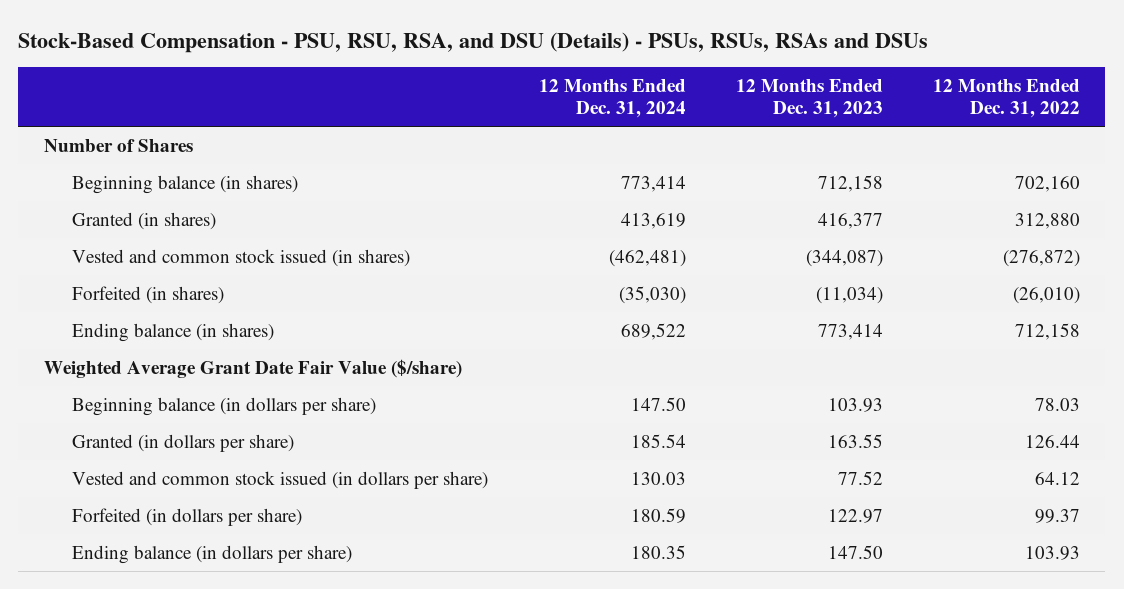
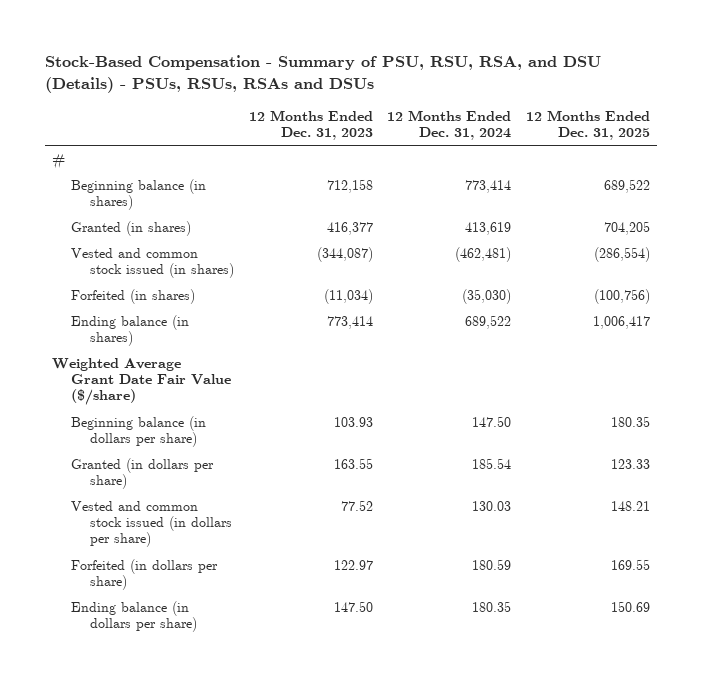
[18,32,929,54] Stock-Based Compensation - PSU, RSU, RSA, and DSU (Details) - PSUs, RSUs, RSAs and DSUs -> [44,54,601,93] Stock-Based Compensation - Summary of PSU, RSU, RSA, and DSU (Details) - PSUs, RSUs, RSAs and DSUs
[933,79,1081,119] 12 Months Ended Dec. 31, 2022 -> none
none -> [525,109,650,140] 12 Months Ended Dec. 31, 2025
[43,138,193,152] Number of Shares -> [52,153,66,169] #

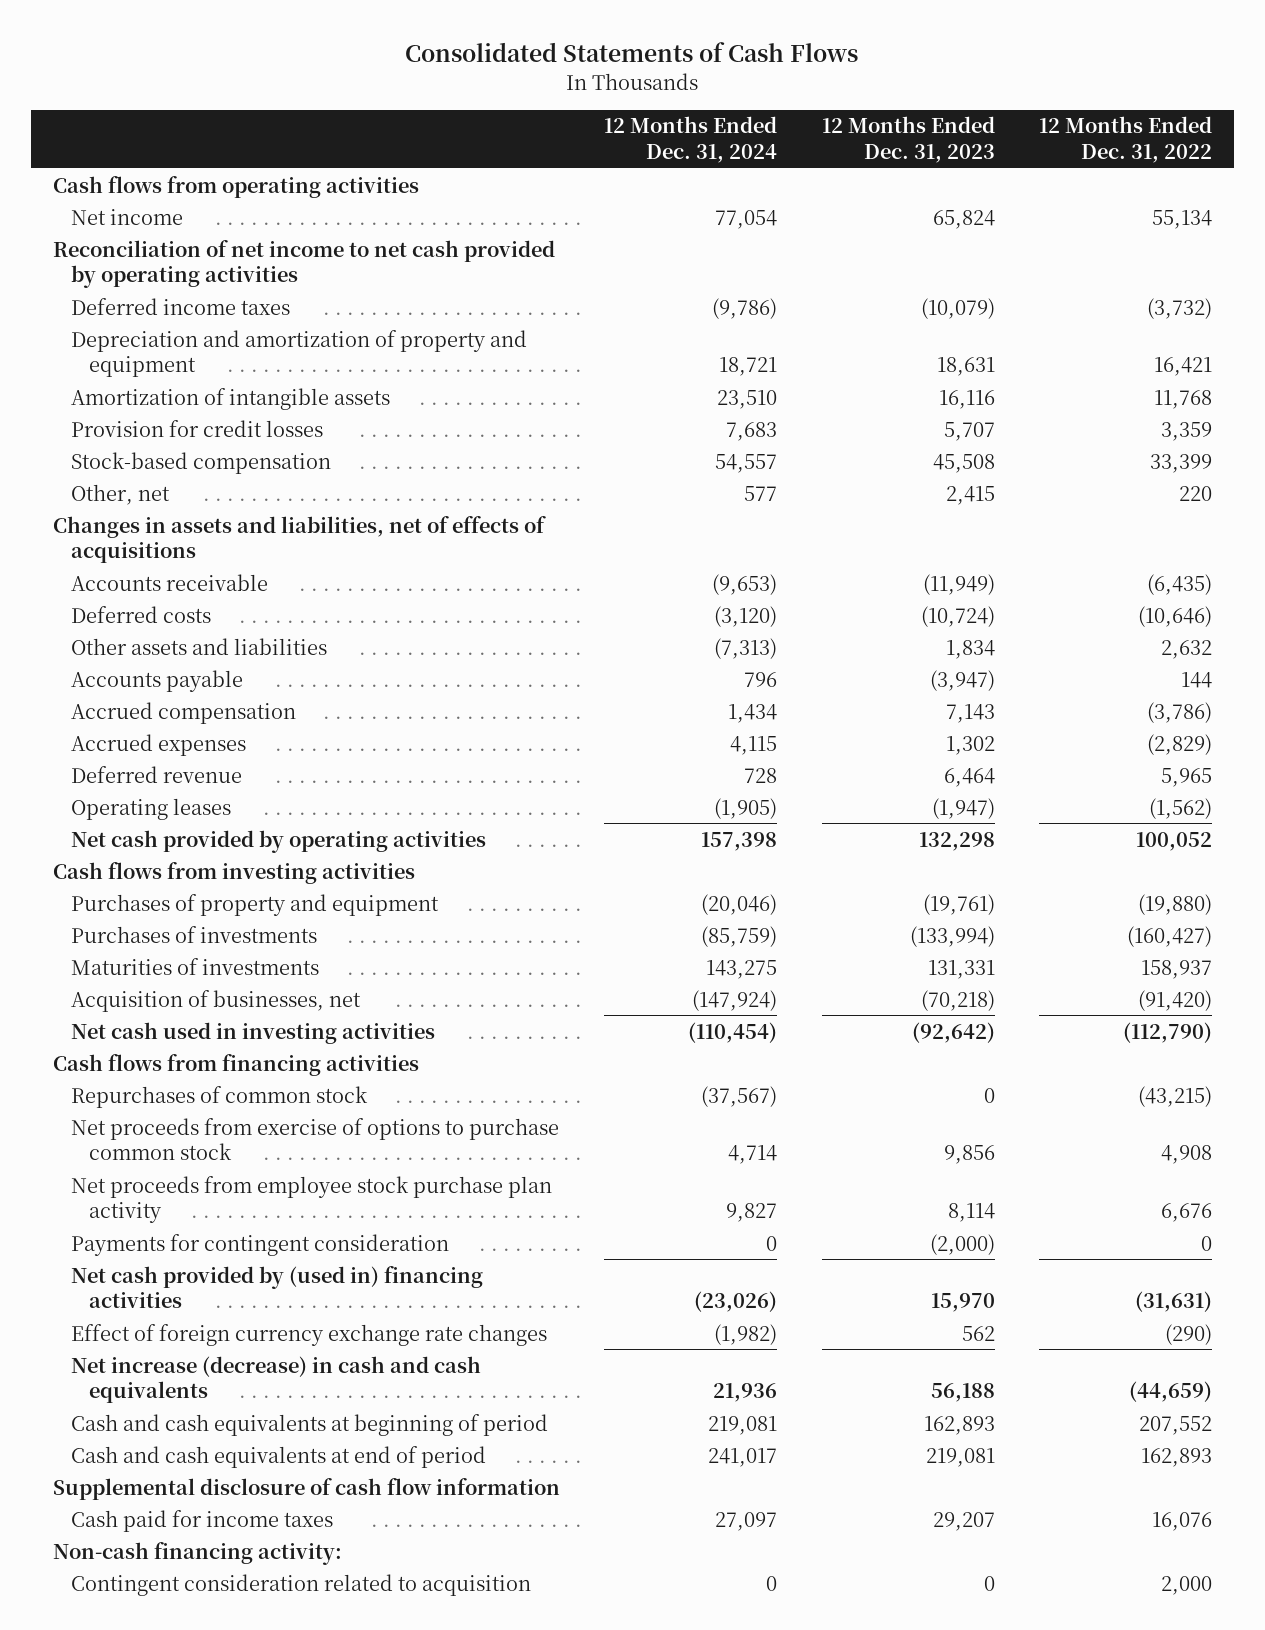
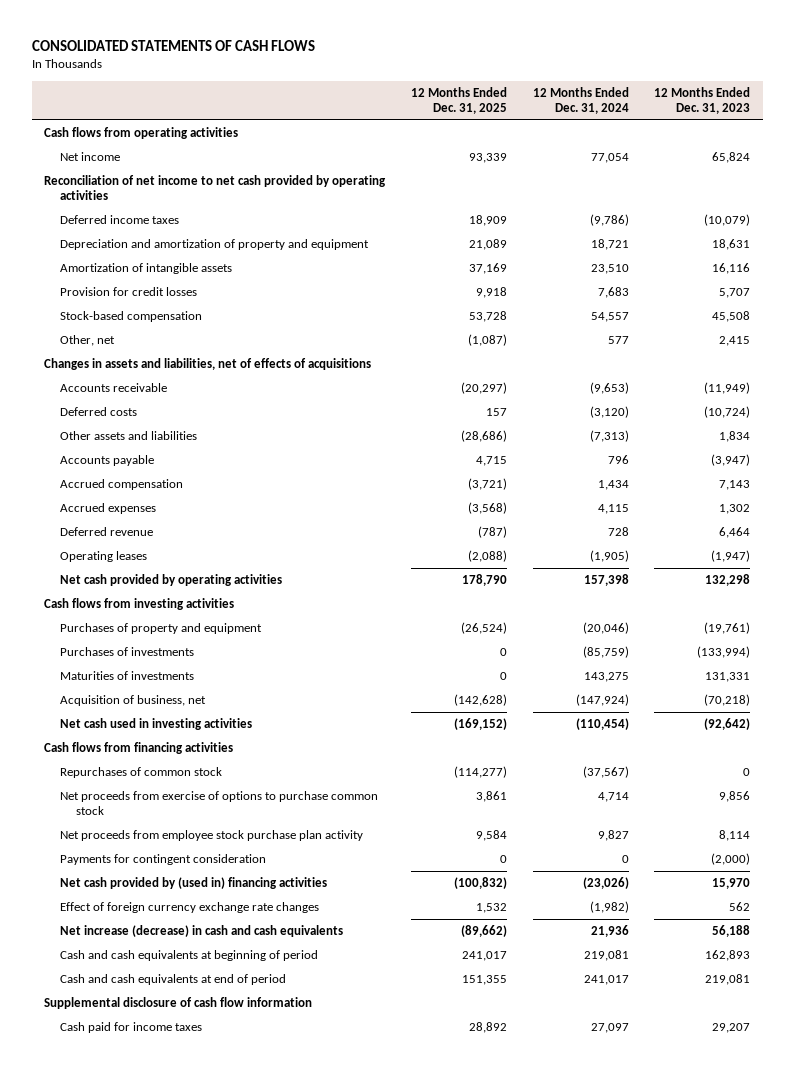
[405,42,859,63] Consolidated Statements of Cash Flows -> [31,40,315,52] CONSOLIDATED STATEMENTS OF CASH FLOWS
[1038,116,1212,163] 12 Months Ended Dec. 31, 2022 -> none
none -> [411,86,508,115] 12 Months Ended Dec. 31, 2025
[71,989,362,1012] Acquisition of businesses, net -> [60,694,207,706] Acquisition of business, net
[53,1541,343,1565] Non-cash financing activity: -> none
[71,1573,532,1596] Contingent consideration related to acquisition -> none

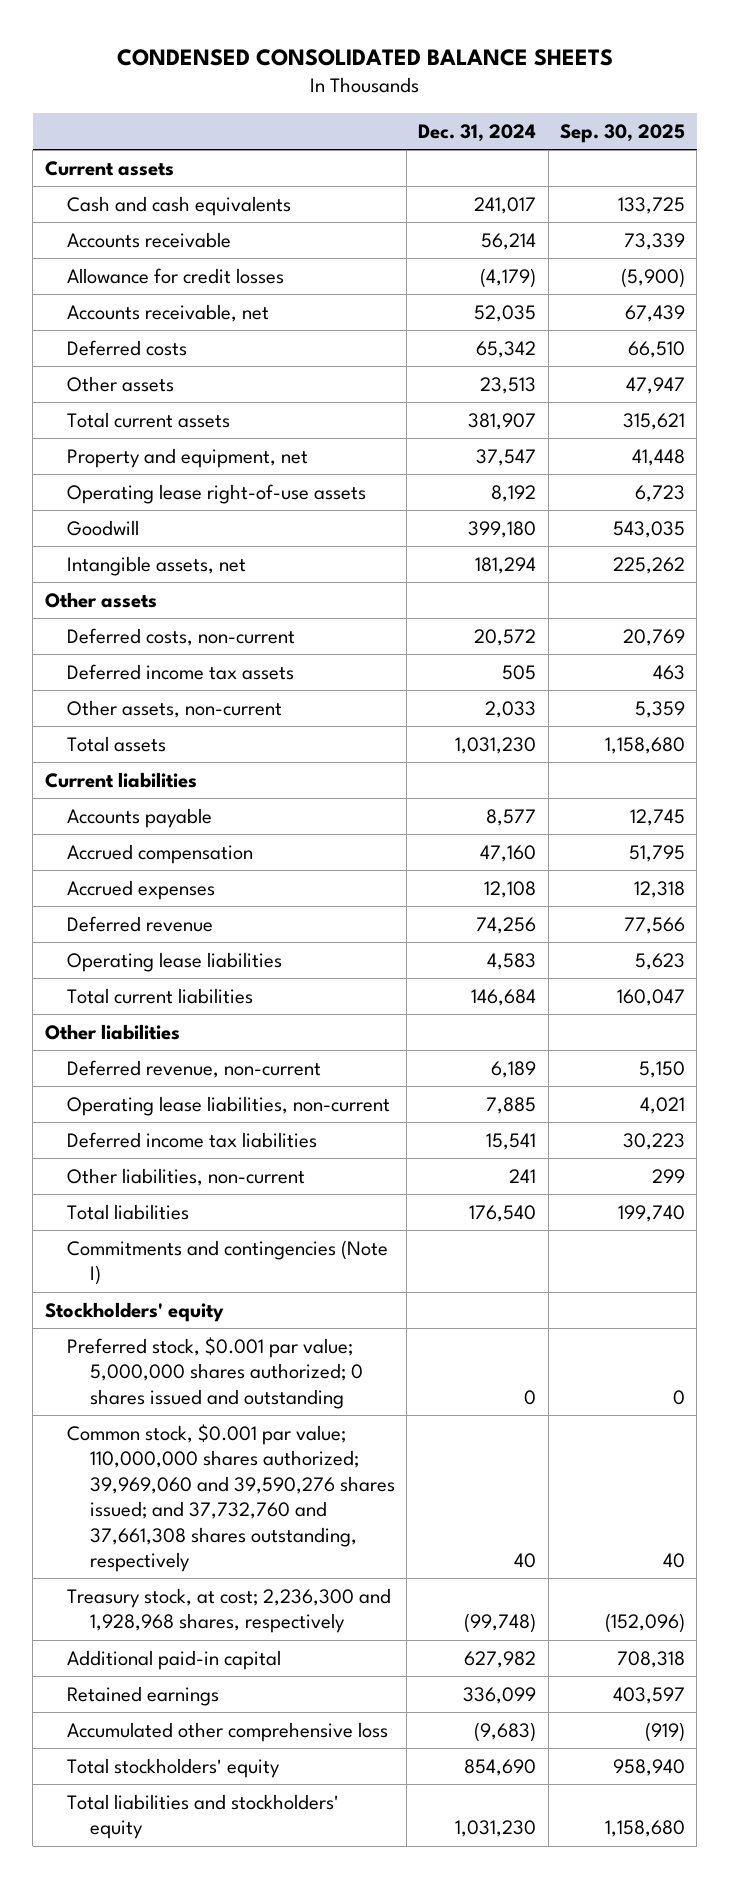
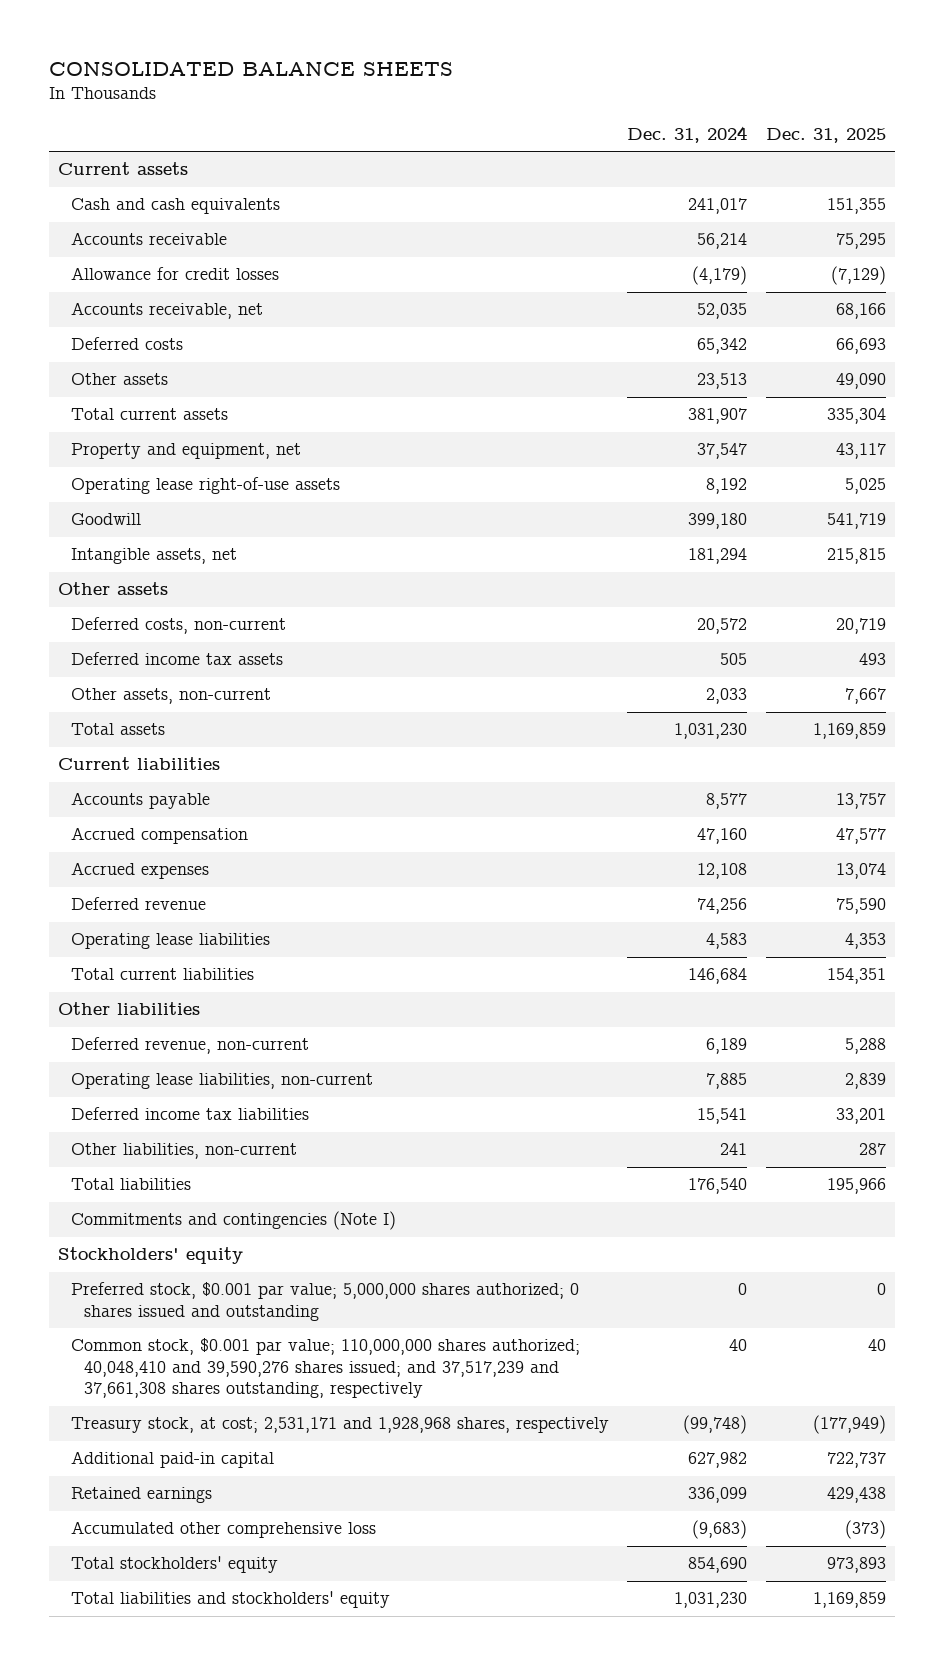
[116,48,613,66] CONDENSED CONSOLIDATED BALANCE SHEETS -> [48,61,453,76] CONSOLIDATED BALANCE SHEETS
[559,123,685,143] Sep. 30, 2025 -> none
none -> [765,127,886,143] Dec. 31, 2025
[67,1423,395,1572] Common stock, $0.001 par value; 110,000,000 shares authorized; 39,969,060 and 39,590,276 shares issued; and 37,732,760 and 37,661,308 shares outstanding, respectively -> [71,1338,581,1399] Common stock, $0.001 par value; 110,000,000 shares authorized; 40,048,410 and 39,590,276 shares issued; and 37,517,239 and 37,661,308 shares outstanding, respectively
[67,1587,392,1634] Treasury stock, at cost; 2,236,300 and 1,928,968 shares, respectively -> [71,1417,610,1434] Treasury stock, at cost; 2,531,171 and 1,928,968 shares, respectively

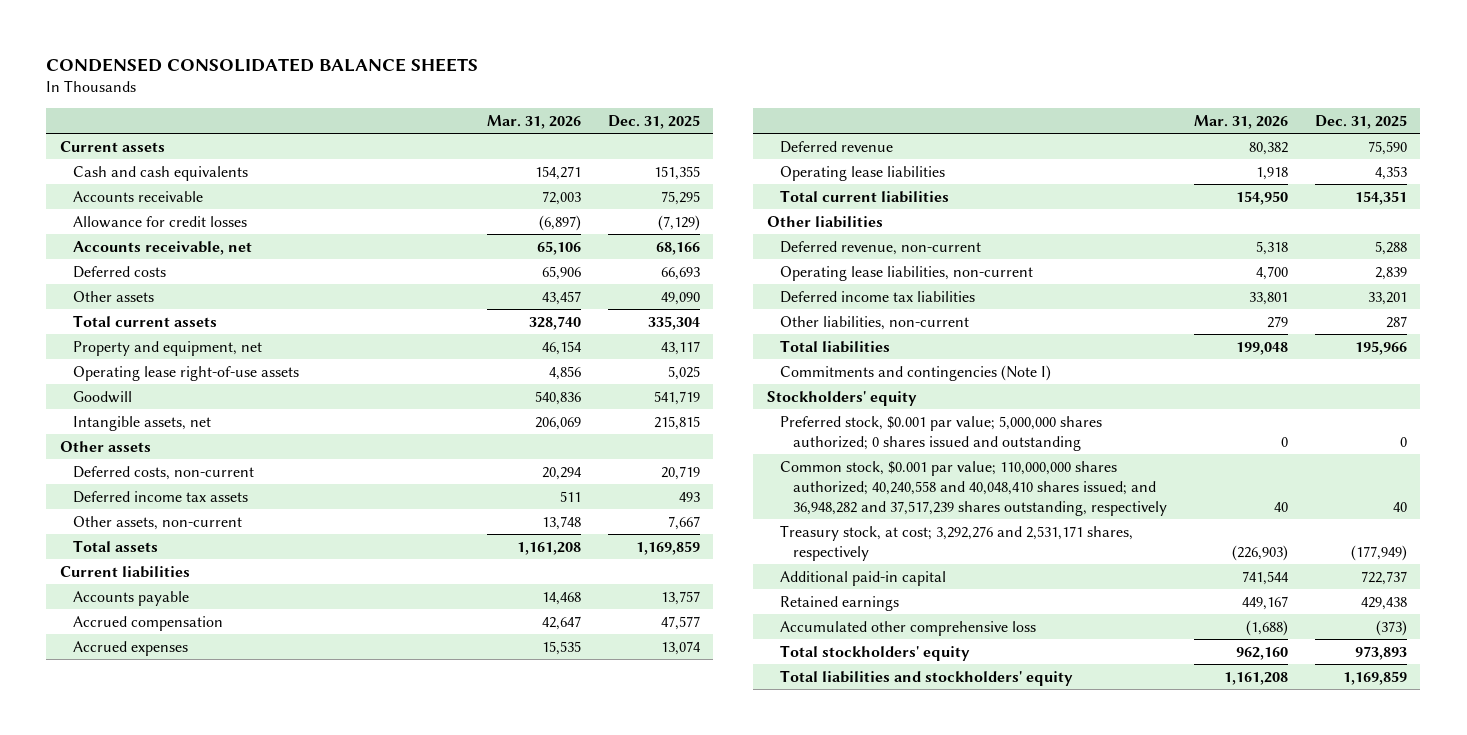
[48,61,453,76] CONSOLIDATED BALANCE SHEETS -> [46,57,479,72] CONDENSED CONSOLIDATED BALANCE SHEETS
[627,125,748,143] Dec. 31, 2024 -> none
none -> [487,115,582,130] Mar. 31, 2026
[71,1338,581,1399] Common stock, $0.001 par value; 110,000,000 shares authorized; 40,048,410 and 39,590,276 shares issued; and 37,517,239 and 37,661,308 shares outstanding, respectively -> [780,460,1168,516] Common stock, $0.001 par value; 110,000,000 shares authorized; 40,240,558 and 40,048,410 shares issued; and 36,948,282 and 37,517,239 shares outstanding, respectively
[71,1417,610,1434] Treasury stock, at cost; 2,531,171 and 1,928,968 shares, respectively -> [780,524,1134,561] Treasury stock, at cost; 3,292,276 and 2,531,171 shares, respectively

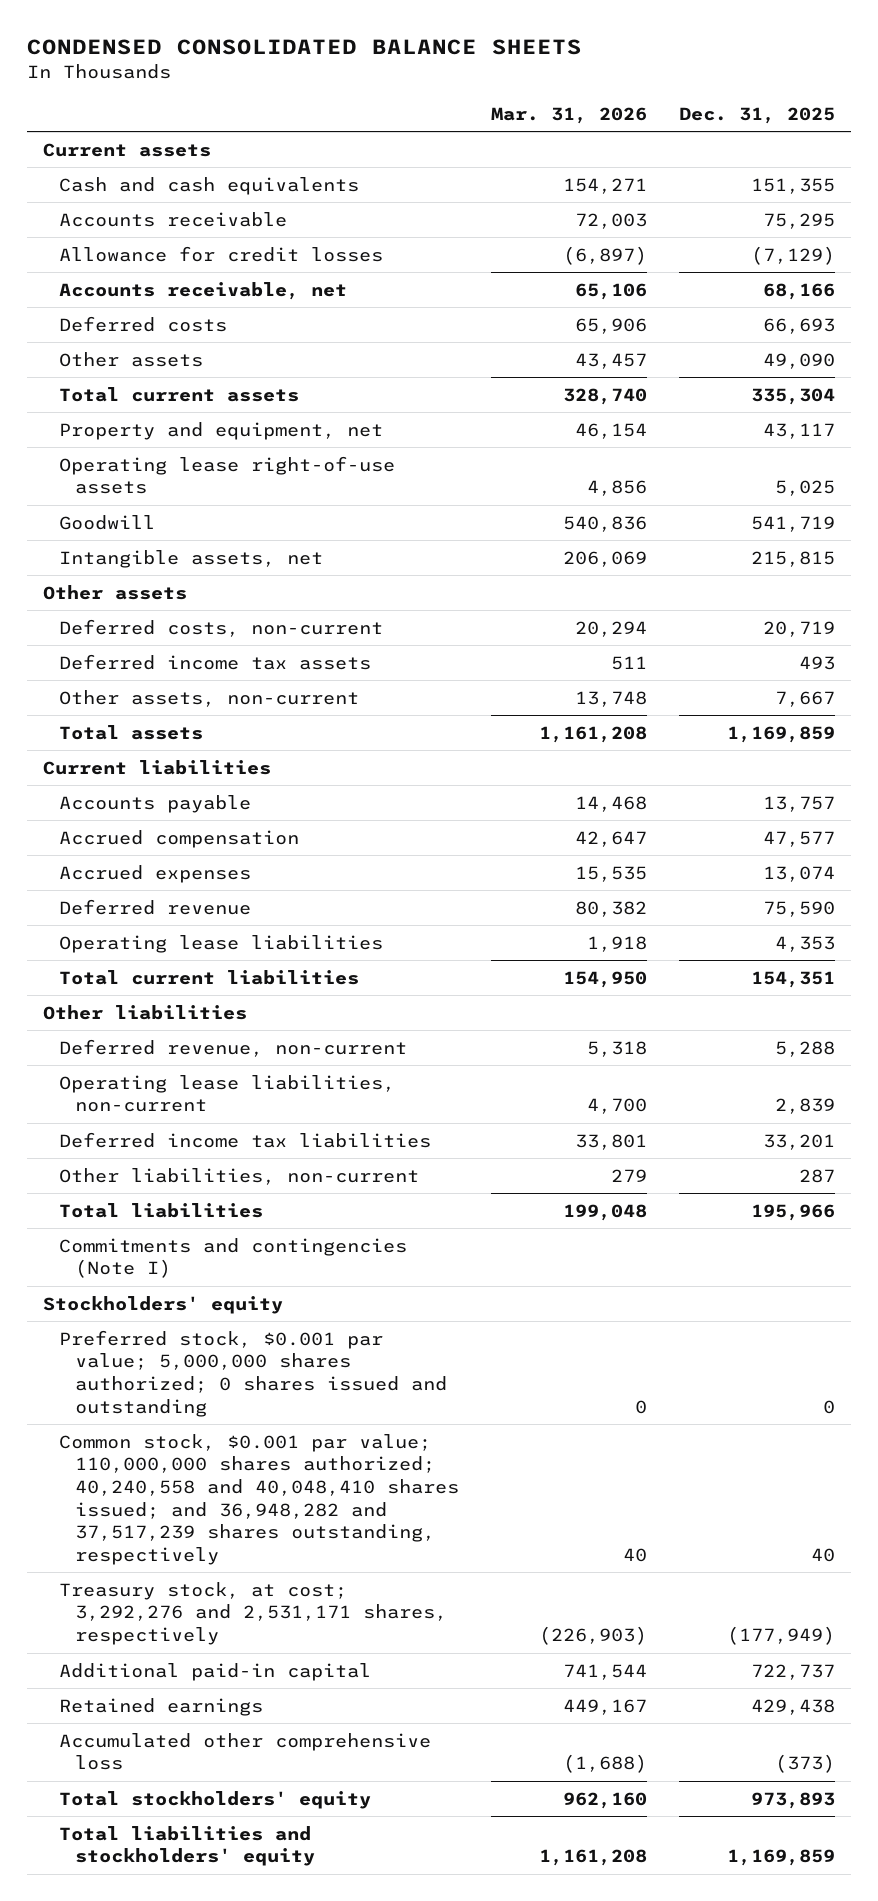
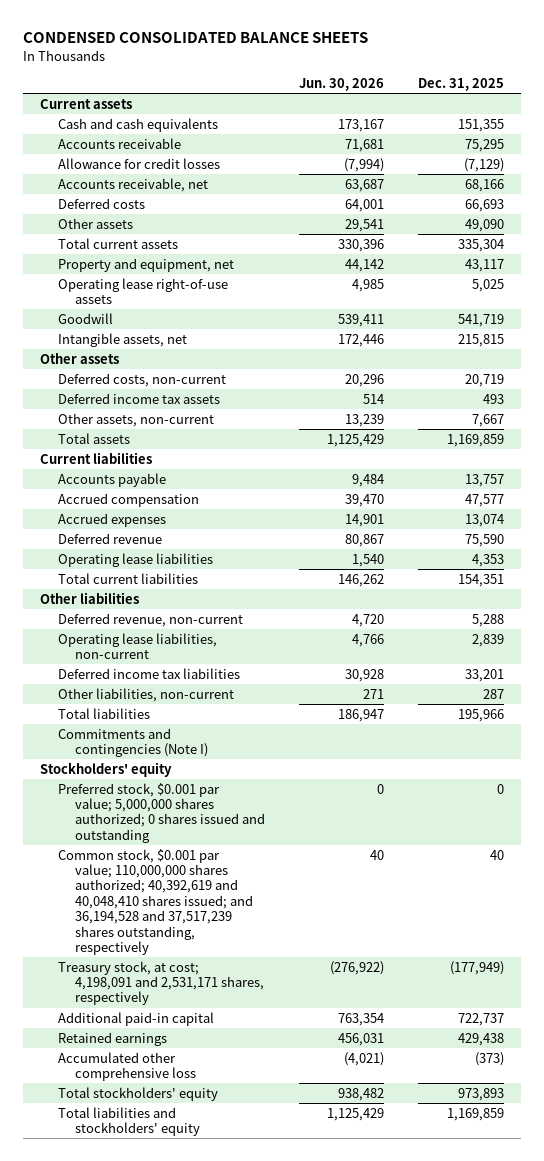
[490,106,647,124] Mar. 31, 2026 -> none
none -> [298,78,384,92] Jun. 30, 2026
[58,1433,459,1565] Common stock, $0.001 par value; 110,000,000 shares authorized; 40,240,558 and 40,048,410 shares issued; and 36,948,282 and 37,517,239 shares outstanding, respectively -> [57,848,253,956] Common stock, $0.001 par value; 110,000,000 shares authorized; 40,392,619 and 40,048,410 shares issued; and 36,194,528 and 37,517,239 shares outstanding, respectively
[58,1581,447,1646] Treasury stock, at cost; 3,292,276 and 2,531,171 shares, respectively -> [57,960,264,1006] Treasury stock, at cost; 4,198,091 and 2,531,171 shares, respectively

